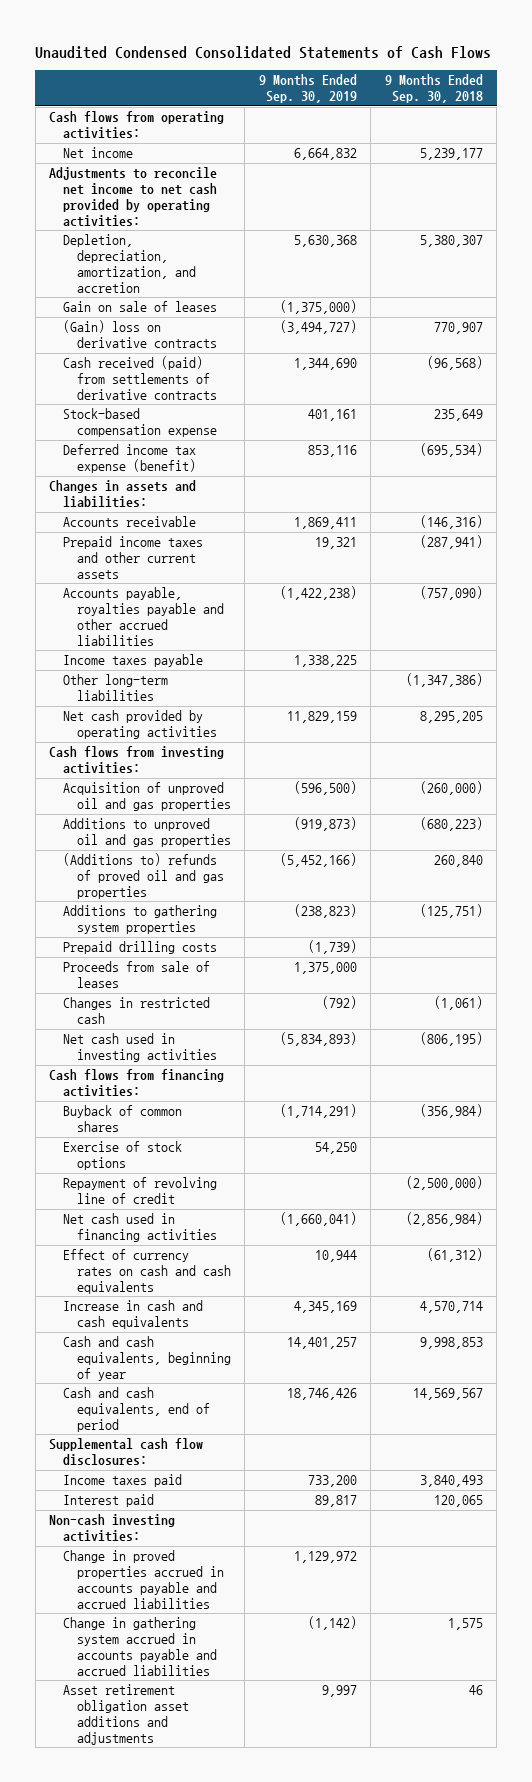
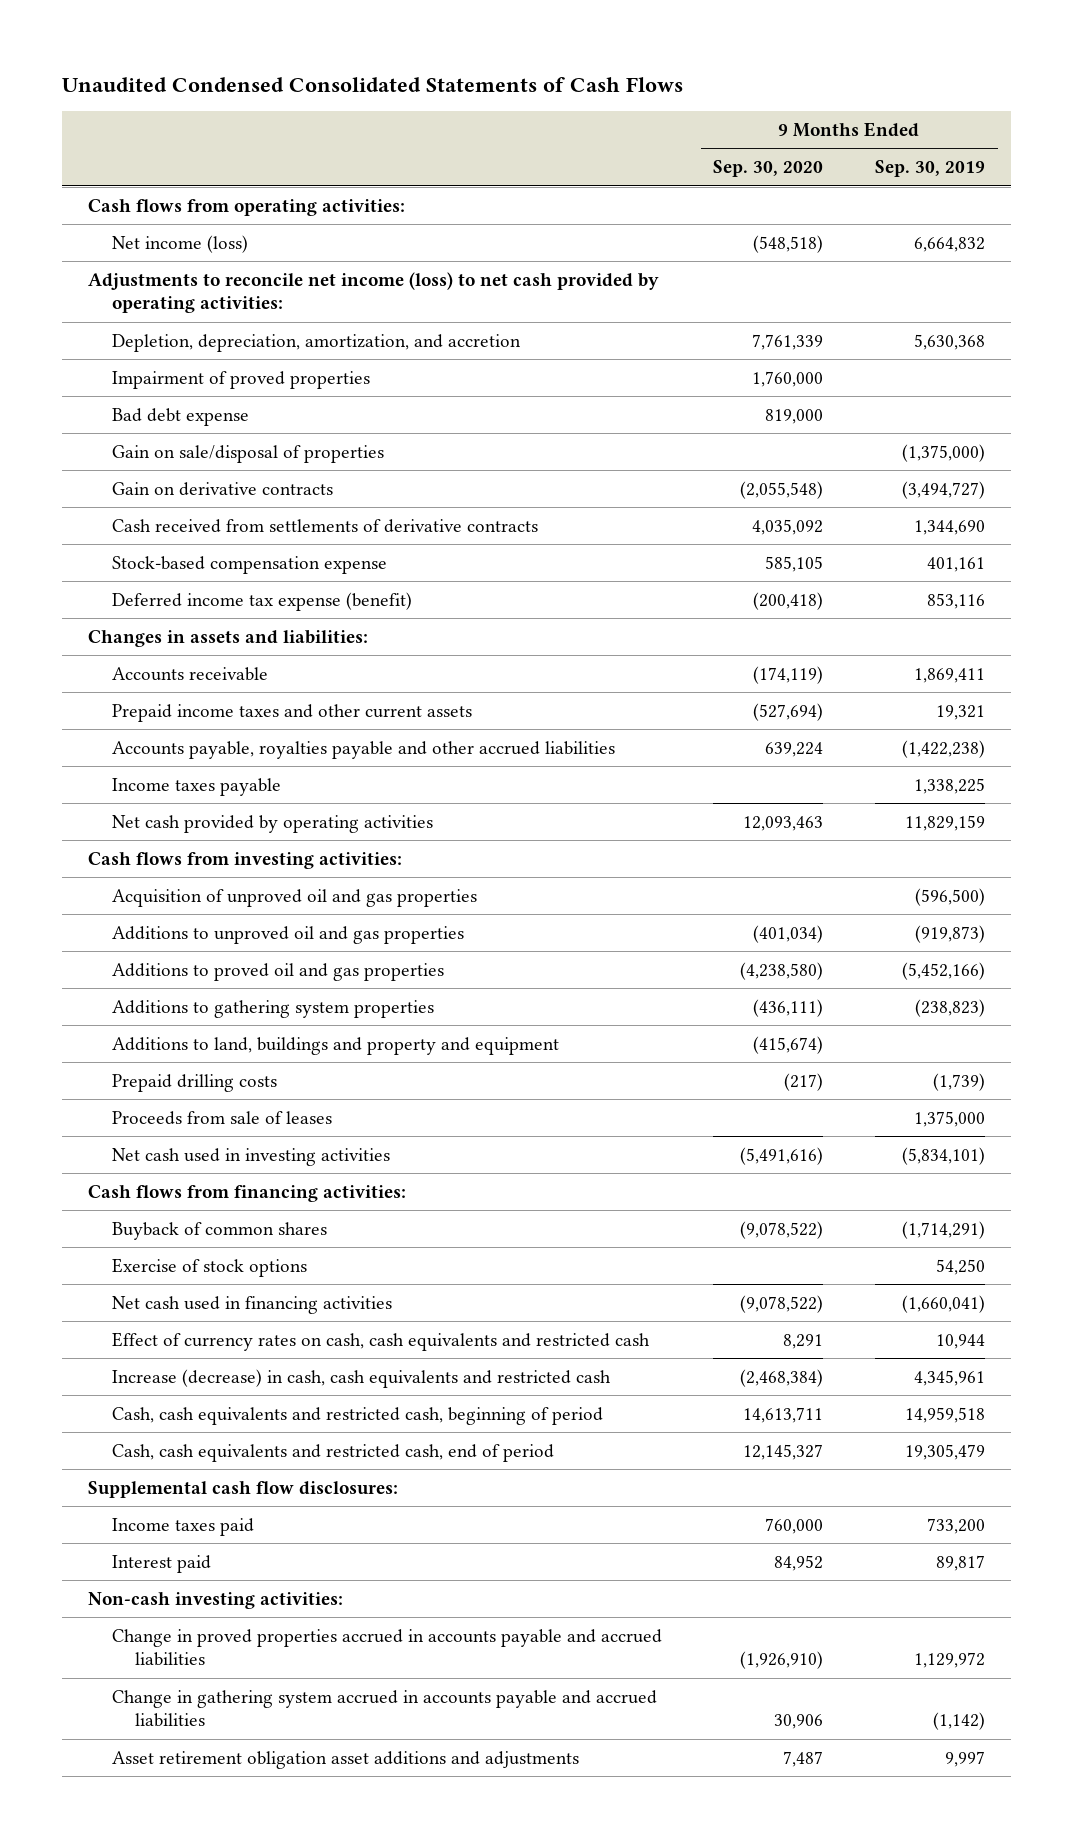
[384,74,483,104] 9 Months Ended Sep. 30, 2018 -> none
none -> [713,160,824,178] Sep. 30, 2020
[63,147,134,159] Net income -> [111,234,248,253] Net income (loss)
[49,167,218,227] Adjustments to reconcile net income to net cash provided by operating activities: -> [87,271,659,314] Adjustments to reconcile net income (loss) to net cash provided by operating activities:
none -> [111,370,370,389] Impairment of proved properties
none -> [111,407,249,426] Bad debt expense
[63,301,218,313] Gain on sale of leases -> [111,444,384,463] Gain on sale/disposal of properties
[63,320,218,349] (Gain) loss on derivative contracts -> [111,481,333,496] Gain on derivative contracts
[63,356,218,400] Cash received (paid) from settlements of derivative contracts -> [111,518,538,533] Cash received from settlements of derivative contracts
[63,674,169,702] Other long-term liabilities -> none
[63,853,225,899] (Additions to) refunds of proved oil and gas properties -> [111,962,444,981] Additions to proved oil and gas properties
none -> [111,1036,559,1055] Additions to land, buildings and property and equipment
[63,997,211,1025] Changes in restricted cash -> none
[279,1032,357,1047] (5,834,893) -> [902,1146,986,1165] (5,834,101)
[63,1177,218,1205] Repayment of revolving line of credit -> none
[63,1249,232,1294] Effect of currency rates on cash and cash equivalents -> [111,1331,650,1351] Effect of currency rates on cash, cash equivalents and restricted cash
[63,1300,204,1330] Increase in cash and cash equivalents -> [111,1368,611,1388] Increase (decrease) in cash, cash equivalents and restricted cash
[293,1301,357,1314] 4,345,169 -> [914,1369,986,1386] 4,345,961
[63,1336,232,1381] Cash and cash equivalents, beginning of year -> [111,1406,603,1425] Cash, cash equivalents and restricted cash, beginning of period
[286,1337,357,1350] 14,401,257 -> [905,1406,986,1423] 14,959,518
[63,1387,211,1432] Cash and cash equivalents, end of period -> [111,1443,554,1462] Cash, cash equivalents and restricted cash, end of period
[286,1388,357,1401] 18,746,426 -> [905,1443,986,1460] 19,305,479

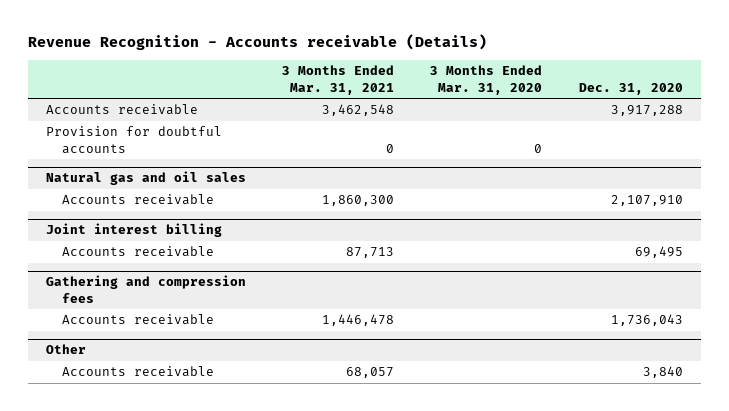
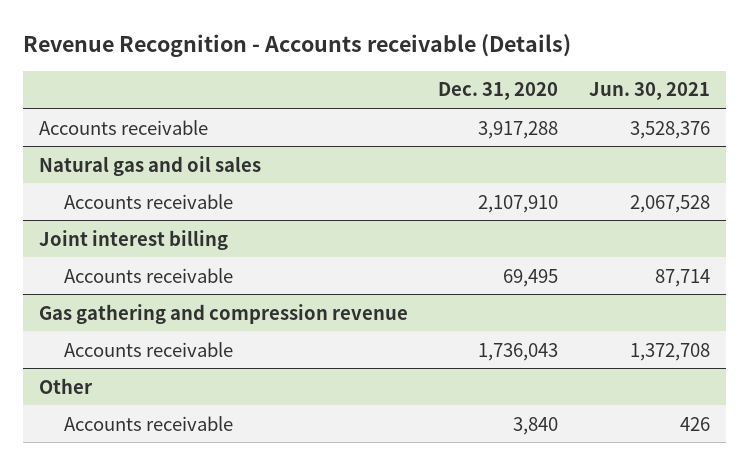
[282,65,395,95] 3 Months Ended Mar. 31, 2021 -> none
[430,65,543,95] 3 Months Ended Mar. 31, 2020 -> none
none -> [589,82,711,101] Jun. 30, 2021
[46,126,223,154] Provision for doubtful accounts -> none
[46,275,247,303] Gathering and compression fees -> [38,303,408,324] Gas gathering and compression revenue

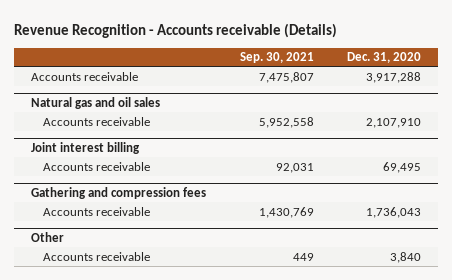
[589,82,711,101] Jun. 30, 2021 -> none
none -> [239,52,314,64] Sep. 30, 2021
[38,303,408,324] Gas gathering and compression revenue -> [31,187,207,200] Gathering and compression fees

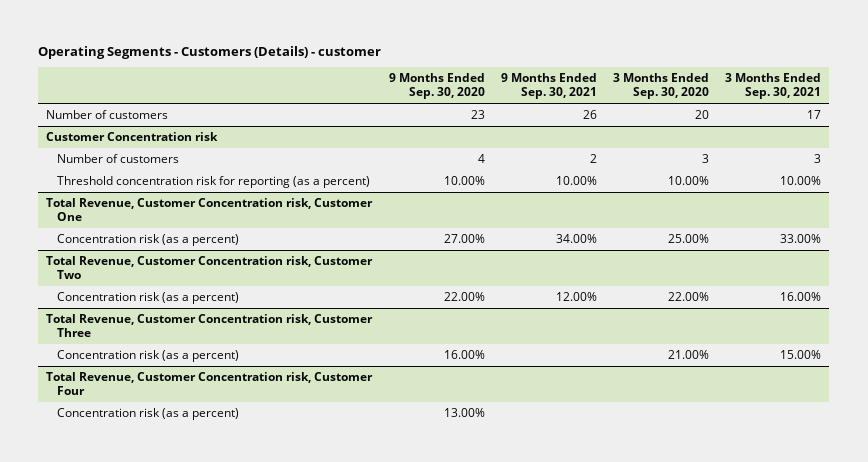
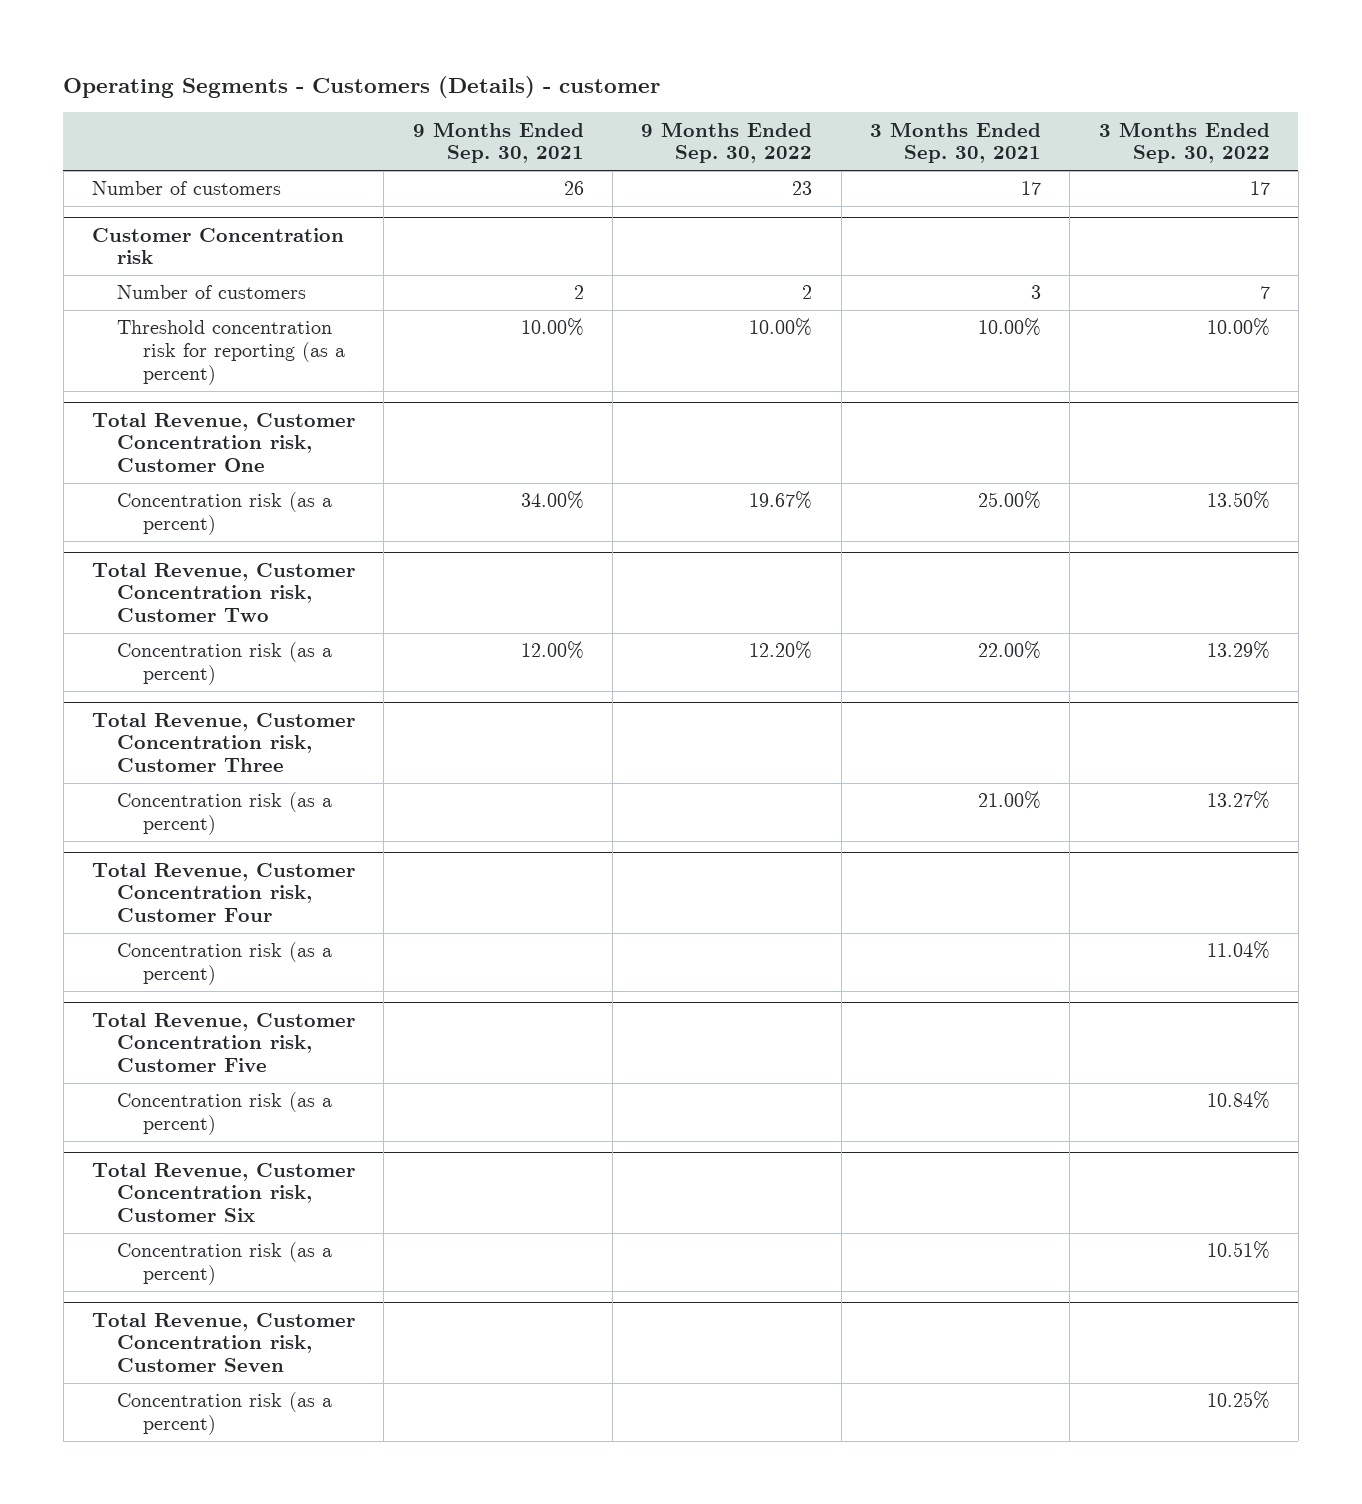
[388,72,485,100] 9 Months Ended Sep. 30, 2020 -> none
[613,72,710,100] 3 Months Ended Sep. 30, 2020 -> none
none -> [641,121,813,164] 9 Months Ended Sep. 30, 2022
none -> [1098,121,1270,164] 3 Months Ended Sep. 30, 2022
[780,233,822,243] 33.00% -> [977,491,1041,510] 25.00%
[780,291,822,301] 16.00% -> [977,641,1041,660] 22.00%
[780,349,822,359] 15.00% -> [977,791,1041,810] 21.00%
none -> [92,1012,356,1073] Total Revenue, Customer Concentration risk, Customer Five
none -> [117,1092,333,1135] Concentration risk (as a percent)
none -> [92,1162,356,1223] Total Revenue, Customer Concentration risk, Customer Six
none -> [117,1242,333,1285] Concentration risk (as a percent)
none -> [92,1312,356,1373] Total Revenue, Customer Concentration risk, Customer Seven
none -> [117,1392,333,1435] Concentration risk (as a percent)

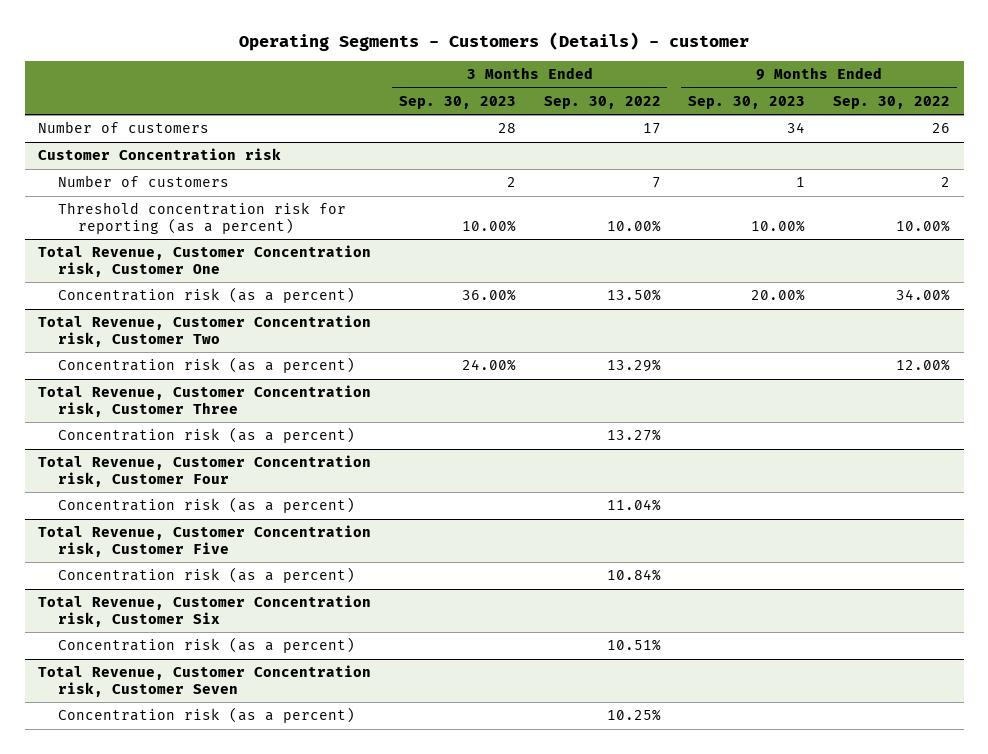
[412,121,584,164] 9 Months Ended Sep. 30, 2021 -> none
[869,121,1041,164] 3 Months Ended Sep. 30, 2021 -> none
none -> [398,96,516,110] Sep. 30, 2023
none -> [688,96,806,110] Sep. 30, 2023
[792,181,813,196] 23 -> [931,123,950,134] 26
[749,491,813,510] 19.67% -> [895,289,950,302] 34.00%
[749,641,813,660] 12.20% -> [895,359,950,372] 12.00%

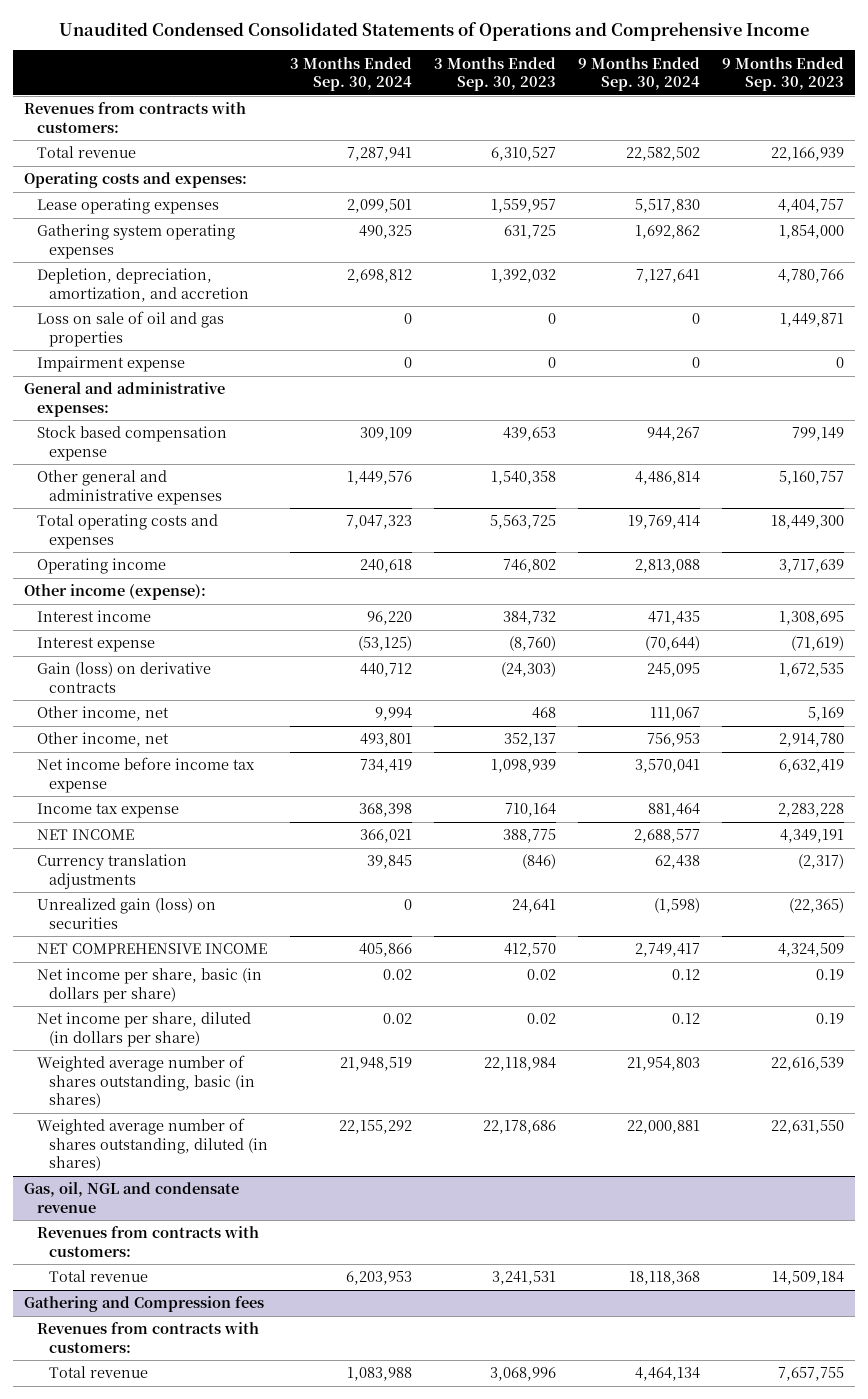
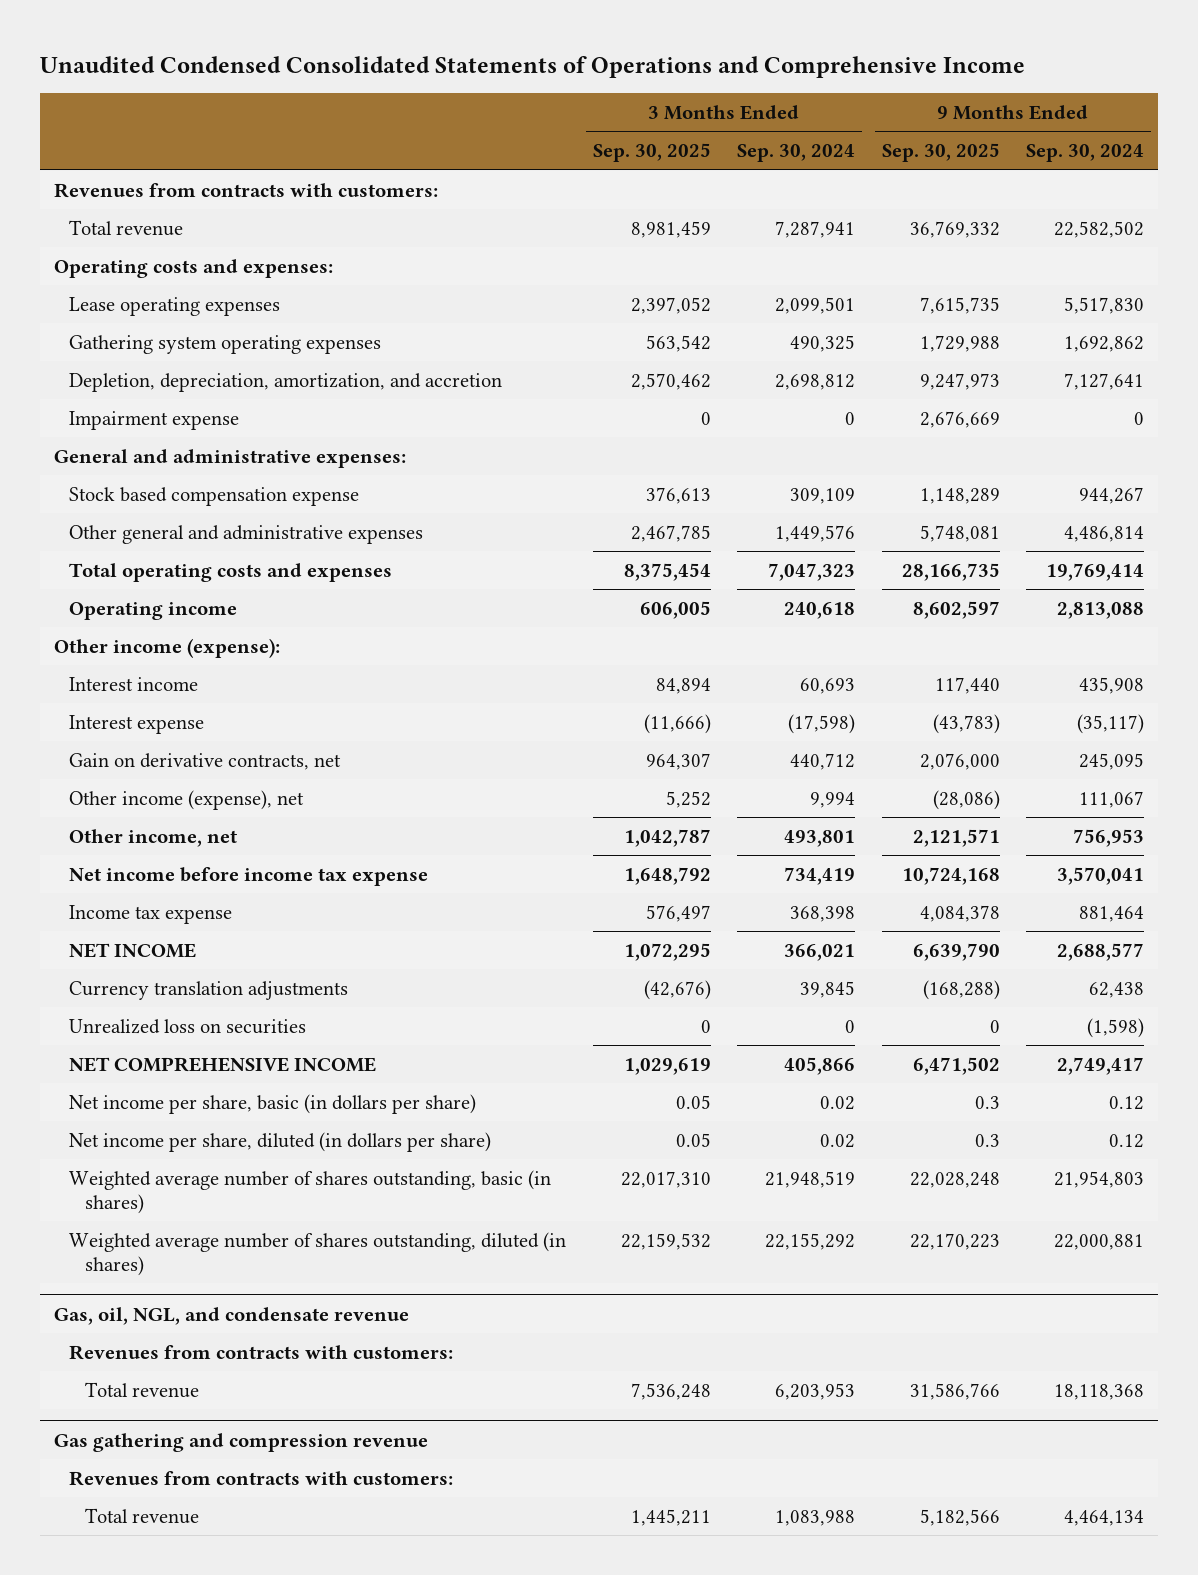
[434,56,557,92] 3 Months Ended Sep. 30, 2023 -> none
[721,56,844,92] 9 Months Ended Sep. 30, 2023 -> none
none -> [592,143,711,163] Sep. 30, 2025
none -> [881,143,1000,163] Sep. 30, 2025
[36,311,224,347] Loss on sale of oil and gas properties -> none
[367,611,413,626] 96,220 -> [800,677,856,694] 60,693
[647,611,700,626] 471,435 -> [1079,676,1145,694] 435,908
[358,636,413,652] (53,125) -> [788,713,856,734] (17,598)
[644,636,700,652] (70,644) -> [1077,713,1145,734] (35,117)
[36,662,211,693] Gain (loss) on derivative contracts -> [69,752,342,770] Gain on derivative contracts, net
[36,706,169,722] Other income, net -> [69,789,305,810] Other income (expense), net
[36,898,216,929] Unrealized gain (loss) on securities -> [69,1018,307,1034] Unrealized loss on securities
[24,1182,240,1213] Gas, oil, NGL and condensate revenue -> [53,1306,409,1325] Gas, oil, NGL, and condensate revenue
[24,1296,265,1313] Gathering and Compression fees -> [53,1432,428,1452] Gas gathering and compression revenue

